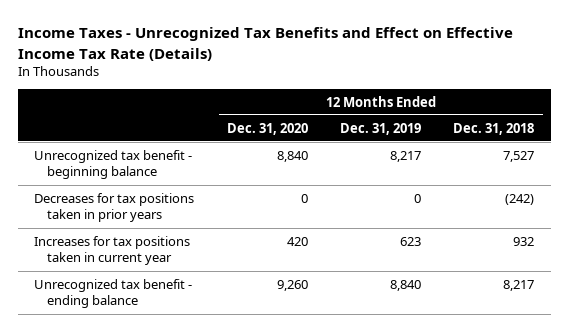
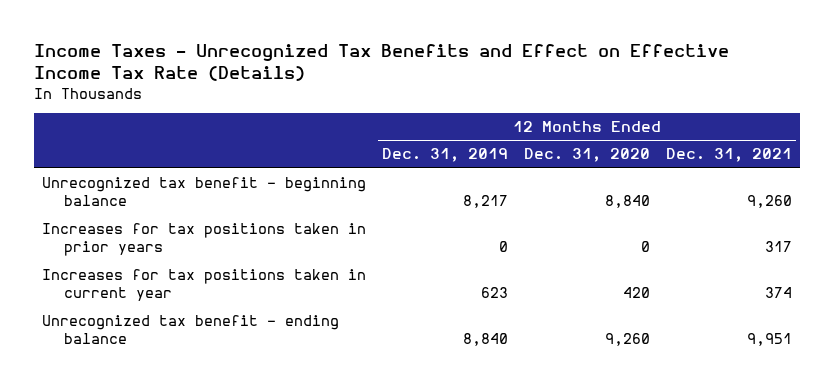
[453,122,535,135] Dec. 31, 2018 -> none
none -> [666,148,793,163] Dec. 31, 2021
[34,192,195,223] Decreases for tax positions taken in prior years -> [42,223,367,257] Increases for tax positions taken in prior years

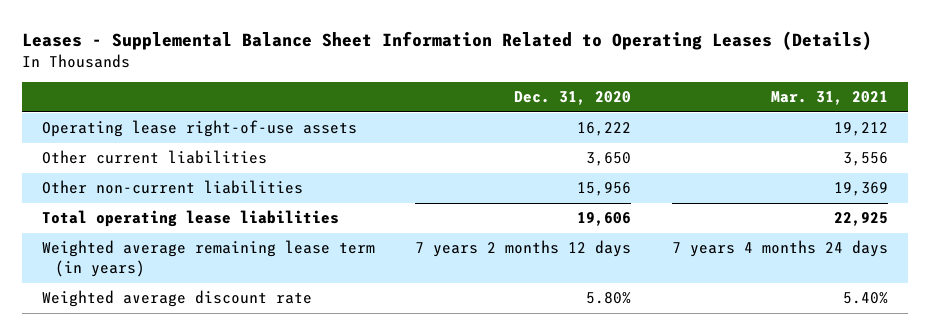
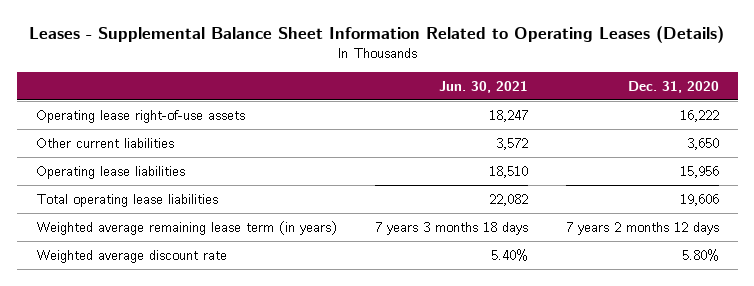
[770,91,888,106] Mar. 31, 2021 -> none
none -> [438,80,528,93] Jun. 30, 2021
[42,180,304,195] Other non-current liabilities -> [35,165,185,179] Operating lease liabilities

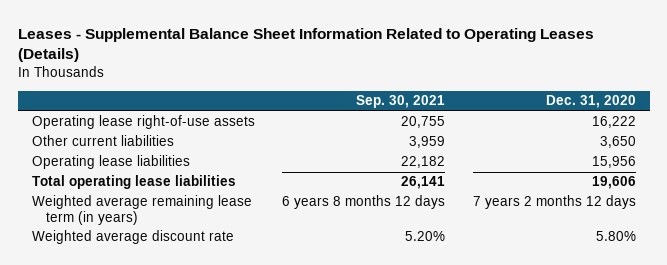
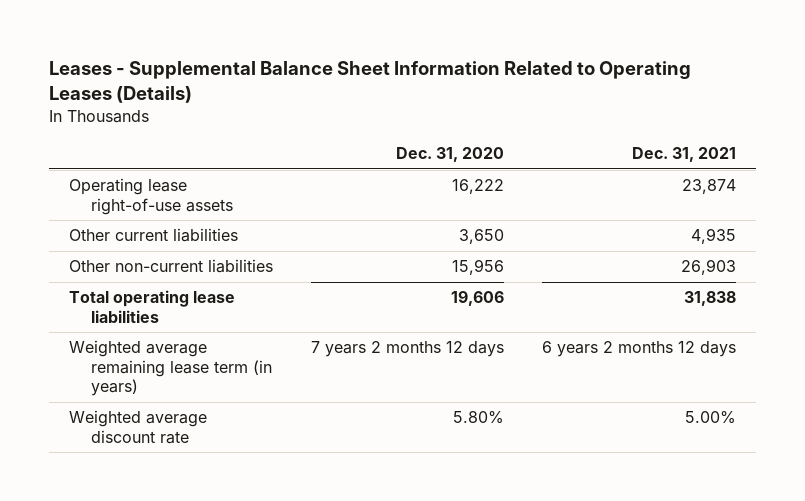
[356,95,446,109] Sep. 30, 2021 -> none
none -> [632,147,737,163] Dec. 31, 2021
[31,155,190,170] Operating lease liabilities -> [68,259,273,274] Other non-current liabilities

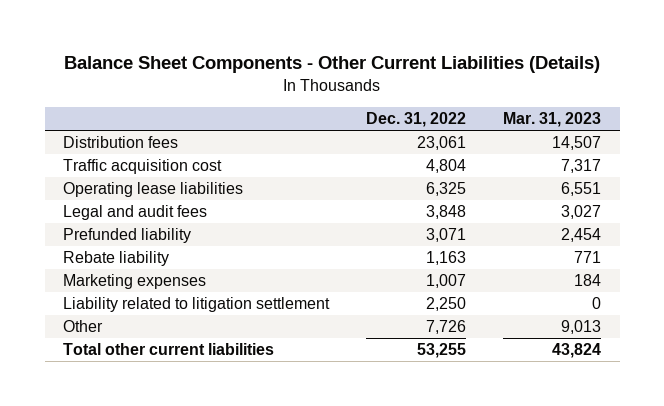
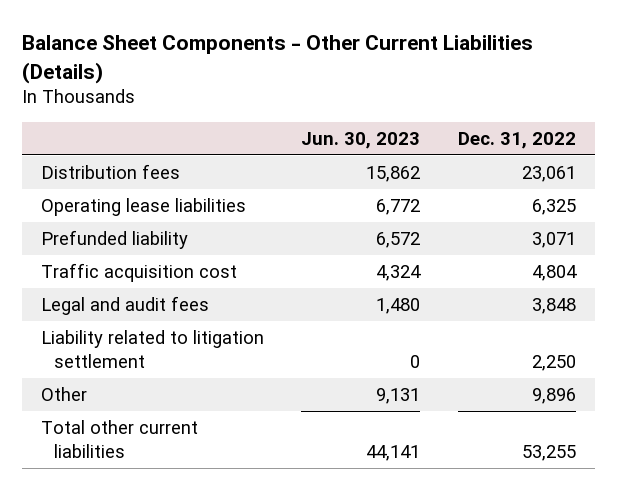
[503,111,602,127] Mar. 31, 2023 -> none
none -> [301,131,421,149] Jun. 30, 2023
[63,251,170,267] Rebate liability -> none
[63,274,207,290] Marketing expenses -> none
[63,159,223,175] Traffic acquisition cost -> [40,262,237,282] Traffic acquisition cost
[63,205,208,221] Legal and audit fees -> [40,295,209,315] Legal and audit fees
[426,320,467,335] 7,726 -> [532,387,577,404] 9,896

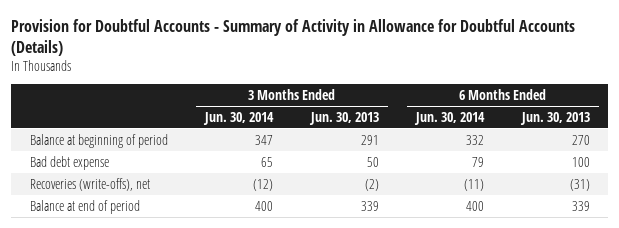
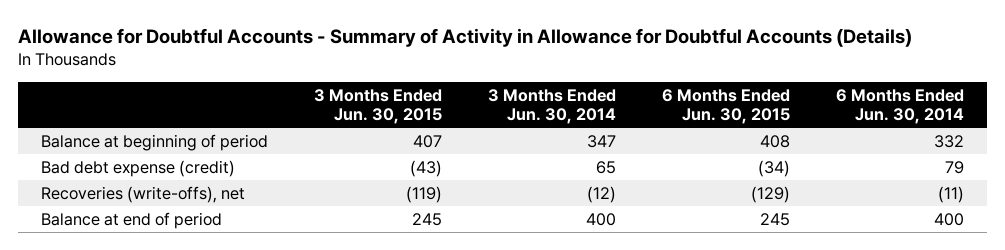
[10,18,575,56] Provision for Doubtful Accounts - Summary of Activity in Allowance for Doubtful Accounts (Details) -> [18,28,913,48] Allowance for Doubtful Accounts - Summary of Activity in Allowance for Doubtful Accounts (Details)
[308,111,379,125] Jun. 30, 2013 -> none
[519,111,590,125] Jun. 30, 2013 -> none
none -> [314,88,443,124] 3 Months Ended Jun. 30, 2015
none -> [662,88,791,124] 6 Months Ended Jun. 30, 2015
[29,155,109,170] Bad debt expense -> [41,159,236,177] Bad debt expense (credit)

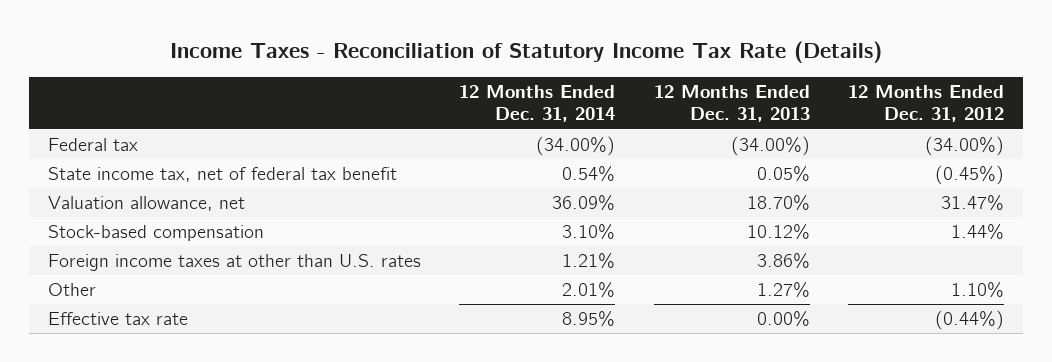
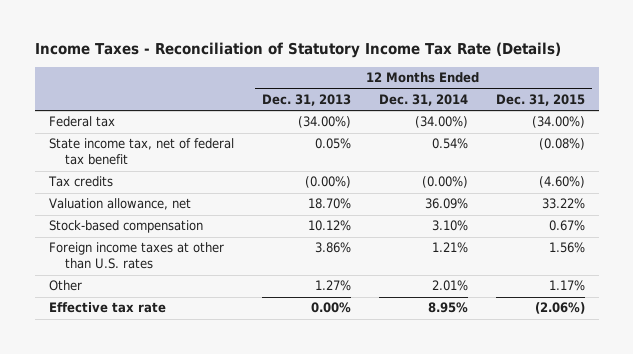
[847,85,1004,123] 12 Months Ended Dec. 31, 2012 -> none
none -> [495,93,585,106] Dec. 31, 2015
none -> [47,176,113,188] Tax credits

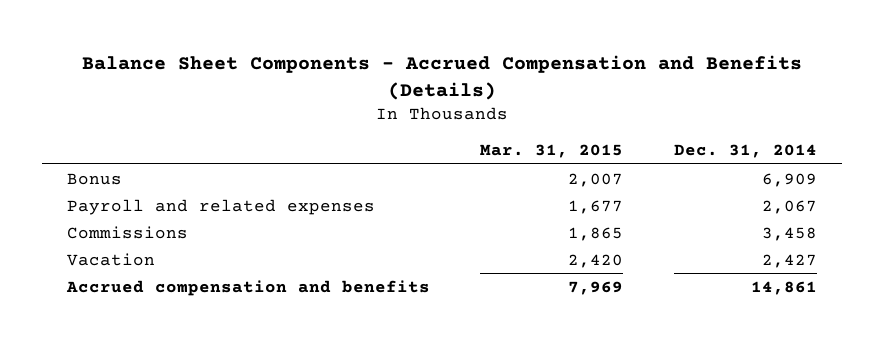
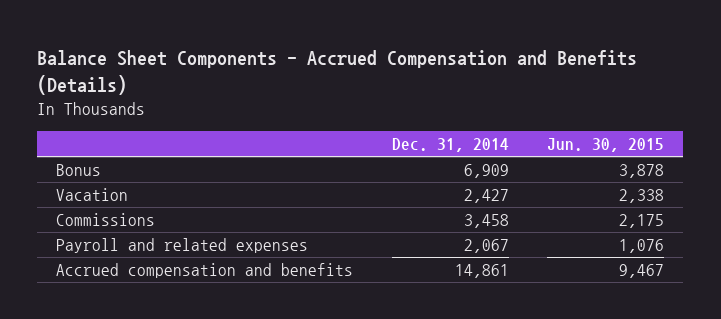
[480,144,624,159] Mar. 31, 2015 -> none
none -> [547,138,665,153] Jun. 30, 2015
[66,225,188,239] Commissions -> [56,213,156,227] Commissions
[66,198,375,215] Payroll and related expenses -> [56,238,309,254] Payroll and related expenses

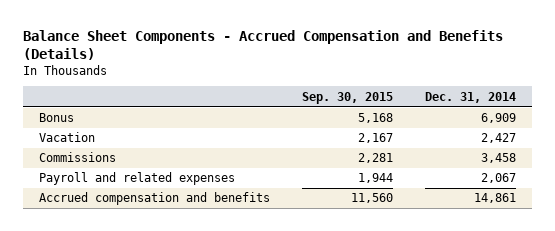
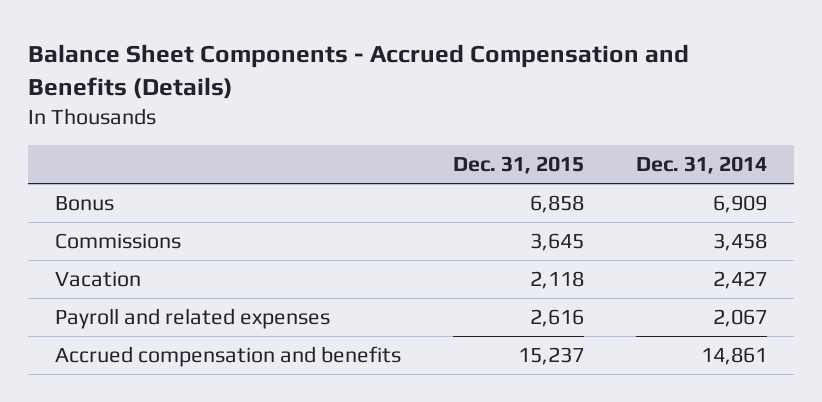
[301,91,393,104] Sep. 30, 2015 -> none
none -> [452,156,584,175] Dec. 31, 2015
[38,132,95,143] Vacation -> [54,270,141,287] Vacation

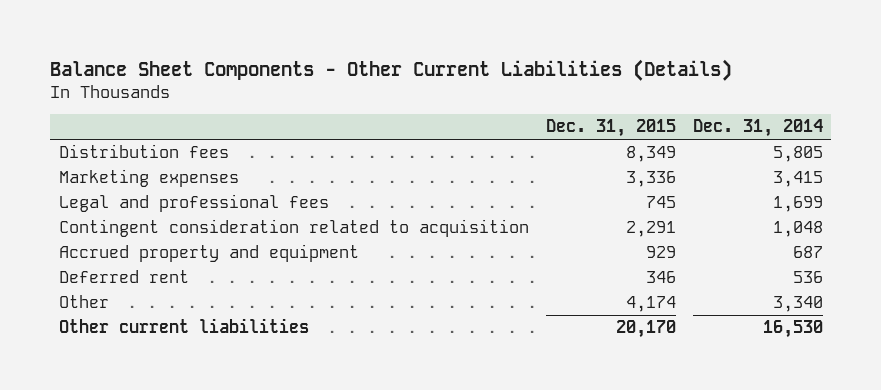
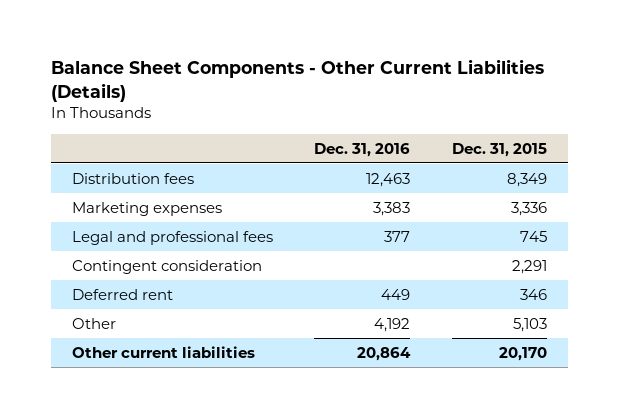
[692,119,823,138] Dec. 31, 2014 -> none
none -> [314,142,411,157] Dec. 31, 2016
[58,244,359,263] Accrued property and equipment -> none
[58,219,529,238] Contingent consideration related to acquisition -> [71,259,262,274] Contingent consideration
[625,296,676,313] 4,174 -> [512,317,547,332] 5,103

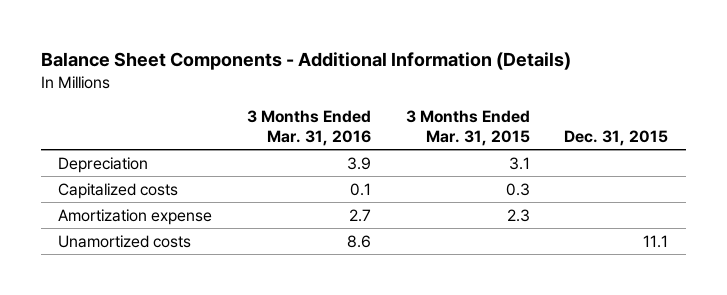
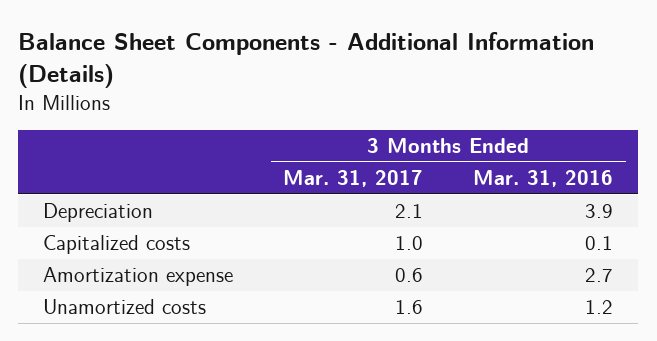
[405,110,530,147] 3 Months Ended Mar. 31, 2015 -> none
[564,130,669,147] Dec. 31, 2015 -> none
none -> [283,170,424,188] Mar. 31, 2017
[347,234,372,248] 8.6 -> [585,300,614,315] 1.2

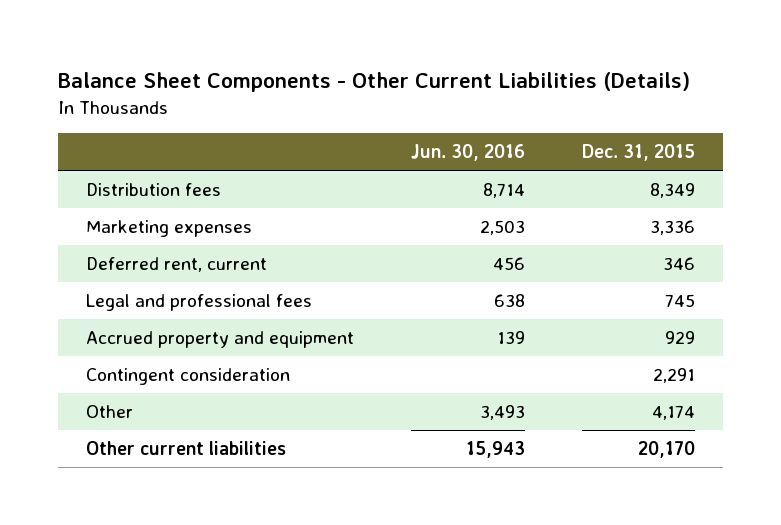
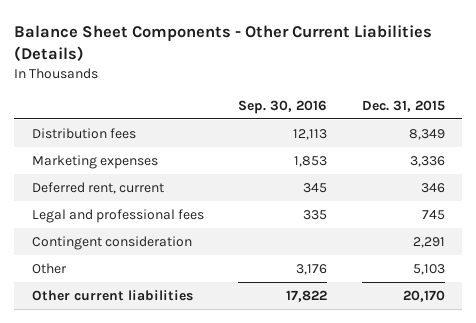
[411,144,526,162] Jun. 30, 2016 -> none
none -> [238,99,328,114] Sep. 30, 2016
[86,331,355,349] Accrued property and equipment -> none
[651,405,695,421] 4,174 -> [412,263,445,275] 5,103

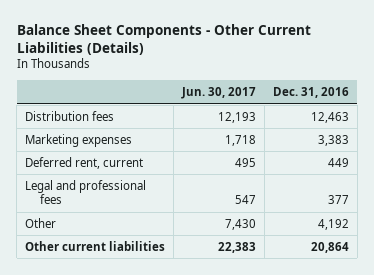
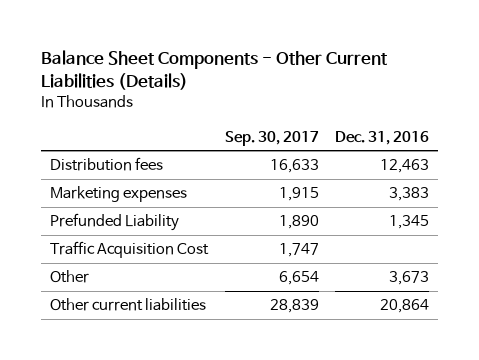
[180,87,256,100] Jun. 30, 2017 -> none
none -> [224,130,319,146] Sep. 30, 2017
[25,156,144,169] Deferred rent, current -> none
[25,179,147,205] Legal and professional fees -> none
none -> [49,213,179,232] Prefunded Liability
none -> [49,241,209,259] Traffic Acquisition Cost
[317,218,349,230] 4,192 -> [389,271,430,286] 3,673

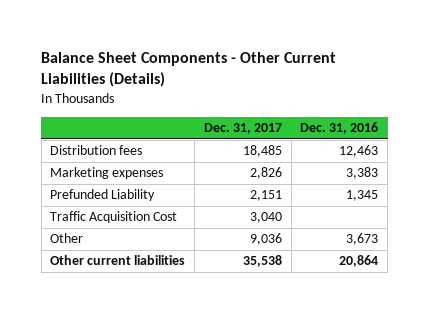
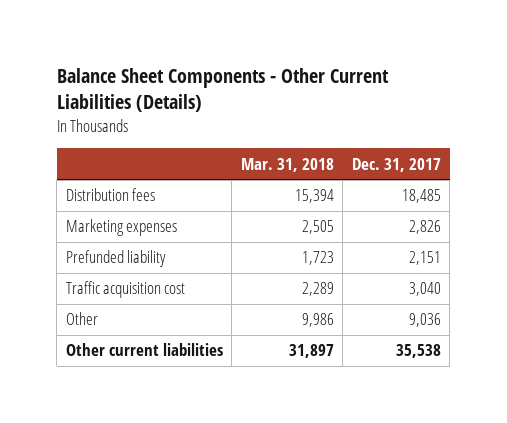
[300,122,379,135] Dec. 31, 2016 -> none
none -> [240,157,334,172] Mar. 31, 2018
[50,189,156,202] Prefunded Liability -> [65,250,166,268] Prefunded liability
[50,211,178,224] Traffic Acquisition Cost -> [65,281,185,299] Traffic acquisition cost

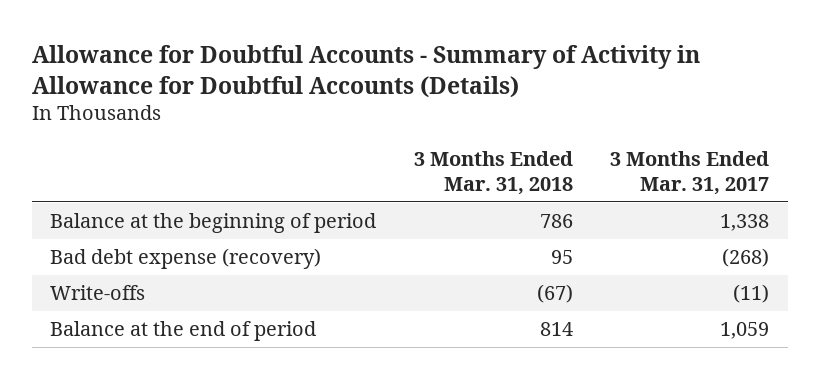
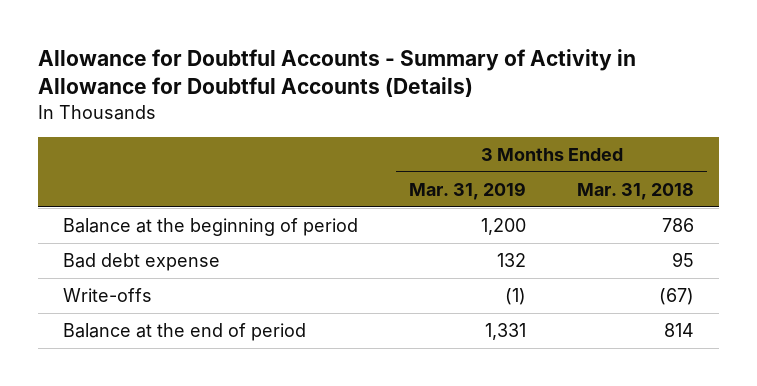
[610,150,770,195] 3 Months Ended Mar. 31, 2017 -> none
none -> [409,181,527,200] Mar. 31, 2019
[50,248,322,270] Bad debt expense (recovery) -> [63,253,221,272] Bad debt expense

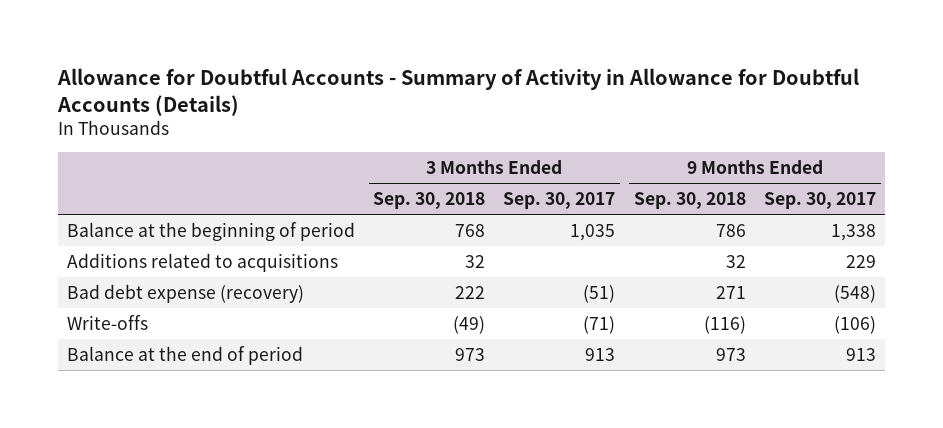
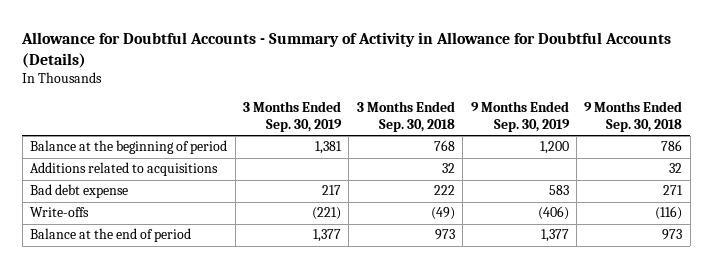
[503,191,616,209] Sep. 30, 2017 -> none
[763,191,876,209] Sep. 30, 2017 -> none
none -> [243,101,343,133] 3 Months Ended Sep. 30, 2019
none -> [470,101,570,133] 9 Months Ended Sep. 30, 2019
[66,283,304,303] Bad debt expense (recovery) -> [30,184,129,199] Bad debt expense

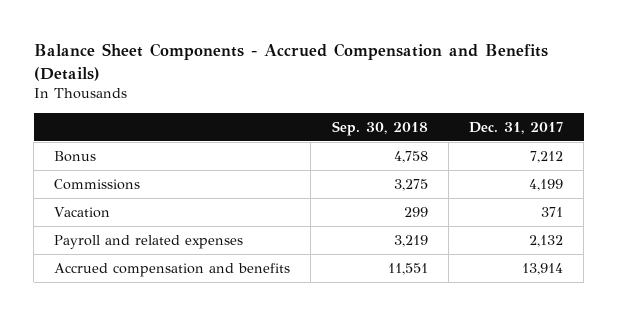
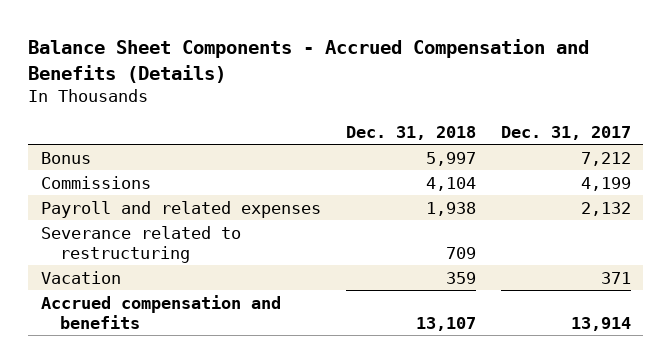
[331,120,428,136] Sep. 30, 2018 -> none
none -> [345,125,476,140] Dec. 31, 2018
none -> [40,225,241,263] Severance related to restructuring
[54,206,111,218] Vacation -> [40,270,121,284] Vacation

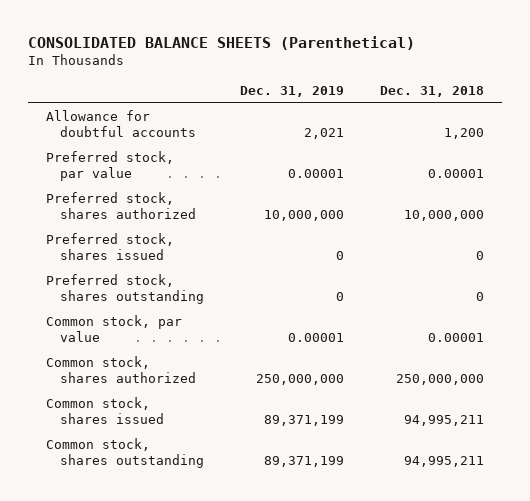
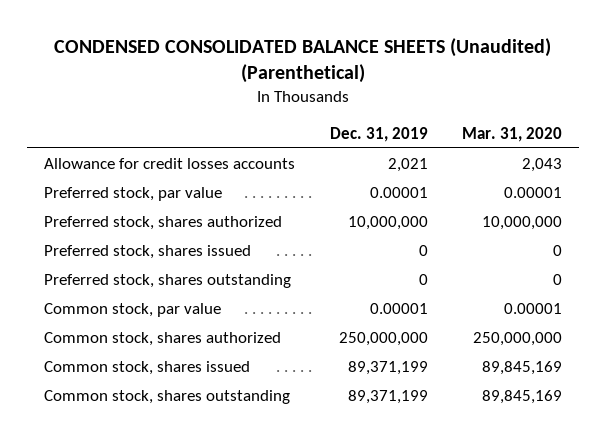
[27,35,415,50] CONSOLIDATED BALANCE SHEETS (Parenthetical) -> [54,38,552,84] CONDENSED CONSOLIDATED BALANCE SHEETS (Unaudited) (Parenthetical)
[380,85,485,97] Dec. 31, 2018 -> none
none -> [461,126,562,142] Mar. 31, 2020
[45,110,197,137] Allowance for doubtful accounts -> [44,158,296,170] Allowance for credit losses accounts

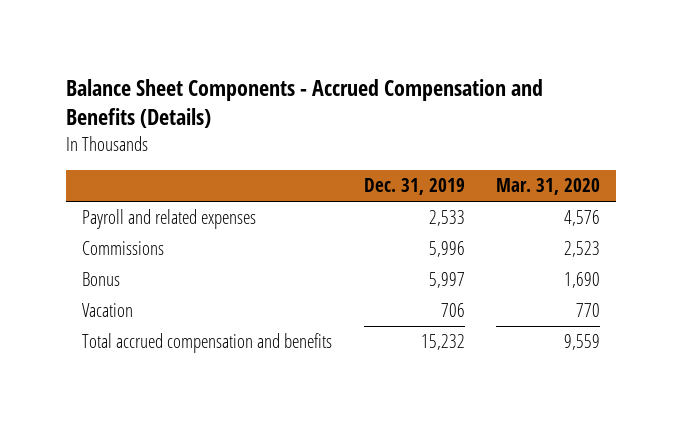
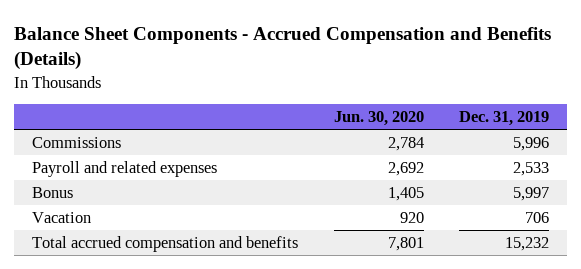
[496,178,601,196] Mar. 31, 2020 -> none
none -> [333,110,424,126] Jun. 30, 2020
[82,209,257,230] Payroll and related expenses -> [32,160,218,177] Payroll and related expenses

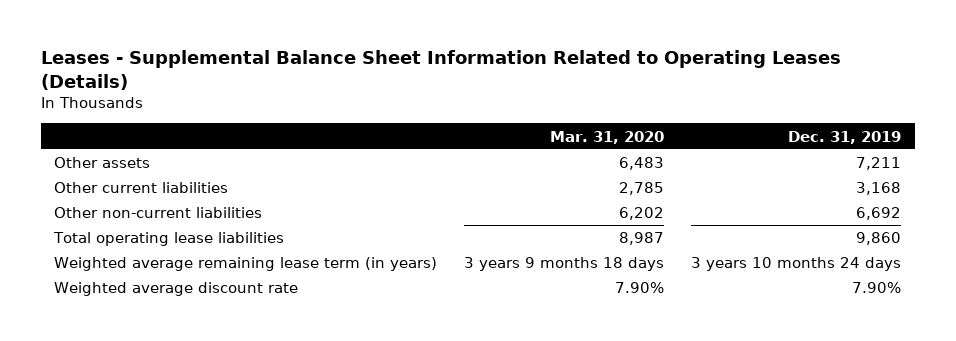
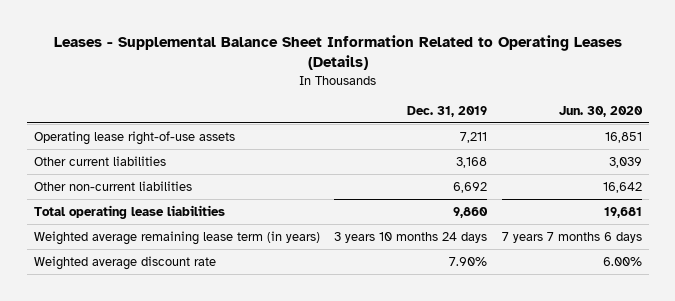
[550,130,665,144] Mar. 31, 2020 -> none
none -> [558,106,643,118] Jun. 30, 2020
[54,157,151,169] Other assets -> [33,130,235,145] Operating lease right-of-use assets

